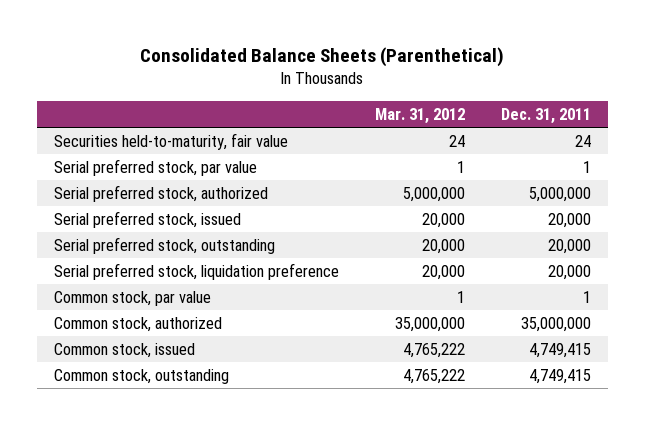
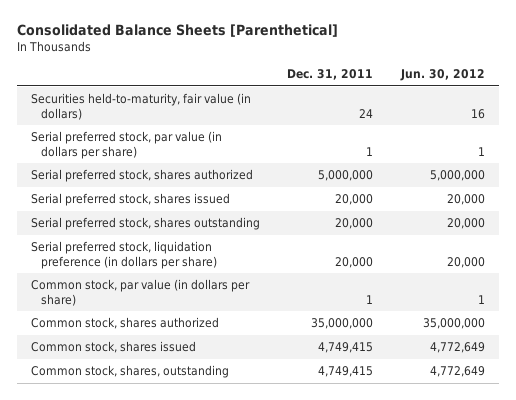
[140,47,505,68] Consolidated Balance Sheets (Parenthetical) -> [17,24,339,38] Consolidated Balance Sheets [Parenthetical]
[374,107,465,124] Mar. 31, 2012 -> none
none -> [400,69,486,82] Jun. 30, 2012
[54,132,289,150] Securities held-to-maturity, fair value -> [30,93,251,120] Securities held-to-maturity, fair value (in dollars)
[54,158,258,176] Serial preferred stock, par value -> [30,131,222,159] Serial preferred stock, par value (in dollars per share)
[54,184,269,202] Serial preferred stock, authorized -> [30,169,253,183] Serial preferred stock, shares authorized
[54,210,242,228] Serial preferred stock, issued -> [30,193,230,207] Serial preferred stock, shares issued
[54,236,276,254] Serial preferred stock, outstanding -> [30,217,260,231] Serial preferred stock, shares outstanding
[54,262,340,280] Serial preferred stock, liquidation preference -> [30,241,218,269] Serial preferred stock, liquidation preference (in dollars per share)
[54,290,212,306] Common stock, par value -> [30,279,250,306] Common stock, par value (in dollars per share)
[54,316,223,332] Common stock, authorized -> [30,317,219,330] Common stock, shares authorized
[54,342,196,358] Common stock, issued -> [30,341,196,354] Common stock, shares issued
[54,368,230,384] Common stock, outstanding -> [30,365,229,379] Common stock, shares, outstanding

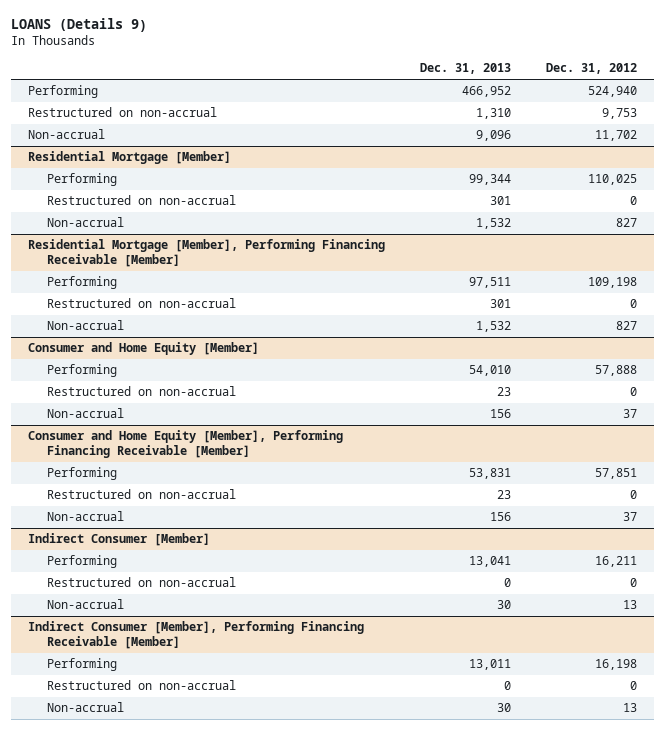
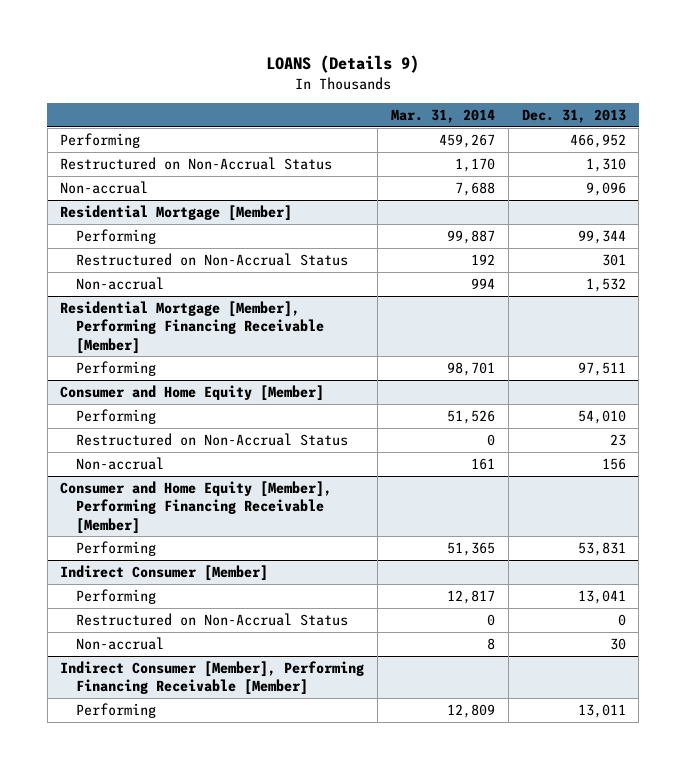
[545,63,637,75] Dec. 31, 2012 -> none
none -> [390,109,495,124] Mar. 31, 2014
[28,107,218,118] Restructured on non-accrual -> [60,156,333,170] Restructured on Non-Accrual Status
[46,195,236,206] Restructured on non-accrual -> [76,252,349,266] Restructured on Non-Accrual Status
[46,298,236,309] Restructured on non-accrual -> none
[46,320,124,331] Non-accrual -> none
[46,386,236,397] Restructured on non-accrual -> [76,432,349,446] Restructured on Non-Accrual Status
[46,489,236,500] Restructured on non-accrual -> none
[46,511,124,522] Non-accrual -> none
[46,577,236,588] Restructured on non-accrual -> [76,612,349,626] Restructured on Non-Accrual Status
[46,680,236,691] Restructured on non-accrual -> none
[46,702,124,713] Non-accrual -> none

